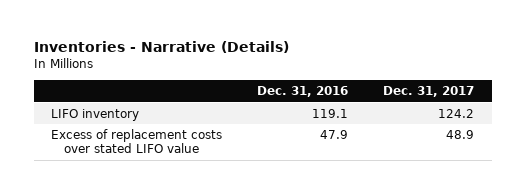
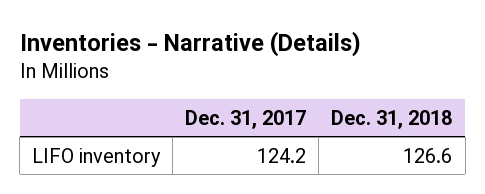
[257,86,349,98] Dec. 31, 2016 -> none
none -> [331,109,453,129] Dec. 31, 2018
[51,129,223,154] Excess of replacement costs over stated LIFO value -> none

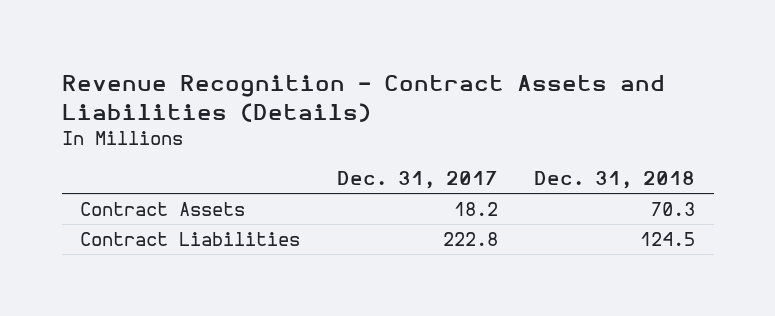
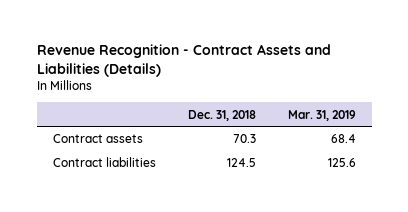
[336,171,498,190] Dec. 31, 2017 -> none
none -> [287,109,356,121] Mar. 31, 2019
[80,201,246,216] Contract Assets -> [52,134,143,144] Contract assets
[80,231,301,246] Contract Liabilities -> [52,157,156,168] Contract liabilities

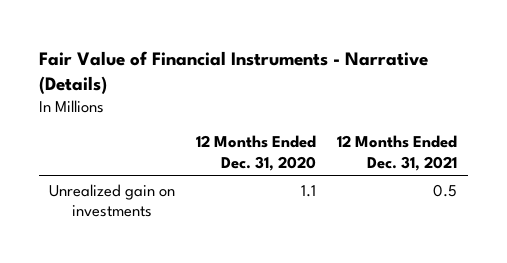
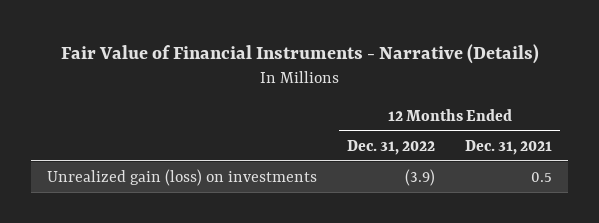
[196,135,317,171] 12 Months Ended Dec. 31, 2020 -> none
none -> [347,139,436,155] Dec. 31, 2022
[49,183,176,218] Unrealized gain on investments -> [46,169,317,187] Unrealized gain (loss) on investments

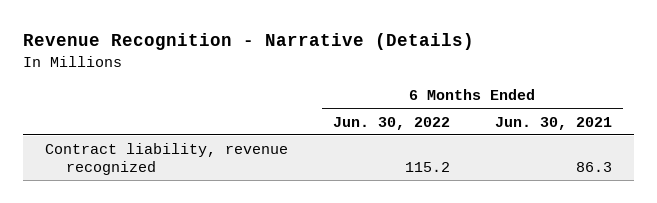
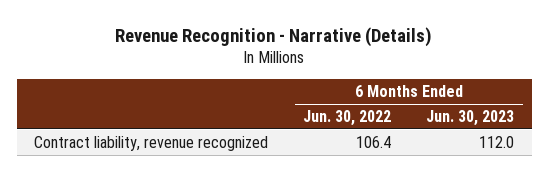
[494,116,612,130] Jun. 30, 2021 -> none
none -> [426,110,515,127] Jun. 30, 2023
[404,162,450,173] 115.2 -> [356,136,392,149] 106.4

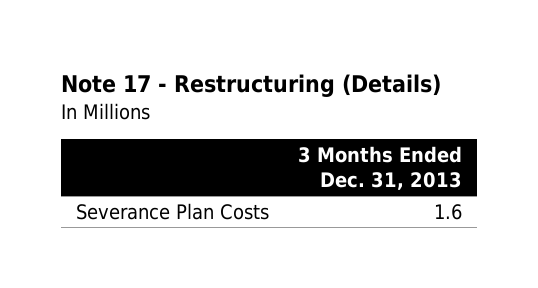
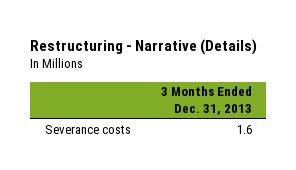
[60,73,441,97] Note 17 - Restructuring (Details) -> [29,38,257,55] Restructuring - Narrative (Details)
[75,203,269,221] Severance Plan Costs -> [44,124,131,134] Severance costs

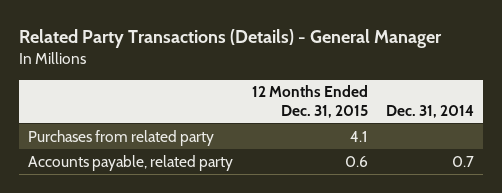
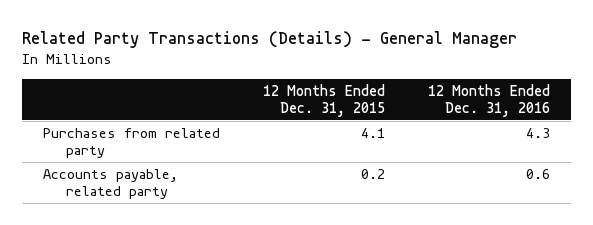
[385,104,474,118] Dec. 31, 2014 -> none
none -> [427,83,550,117] 12 Months Ended Dec. 31, 2016
[344,155,368,167] 0.6 -> [361,169,386,180] 0.2

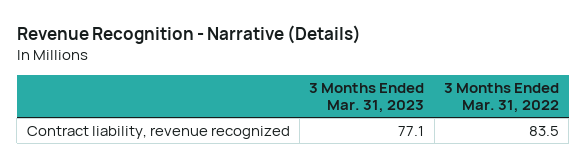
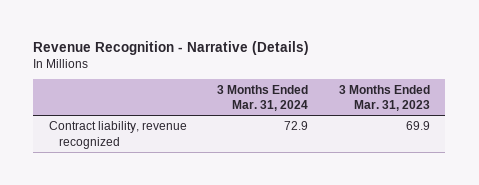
[444,82,560,114] 3 Months Ended Mar. 31, 2022 -> none
none -> [217,84,309,112] 3 Months Ended Mar. 31, 2024
[398,125,425,136] 77.1 -> [406,121,431,131] 69.9

